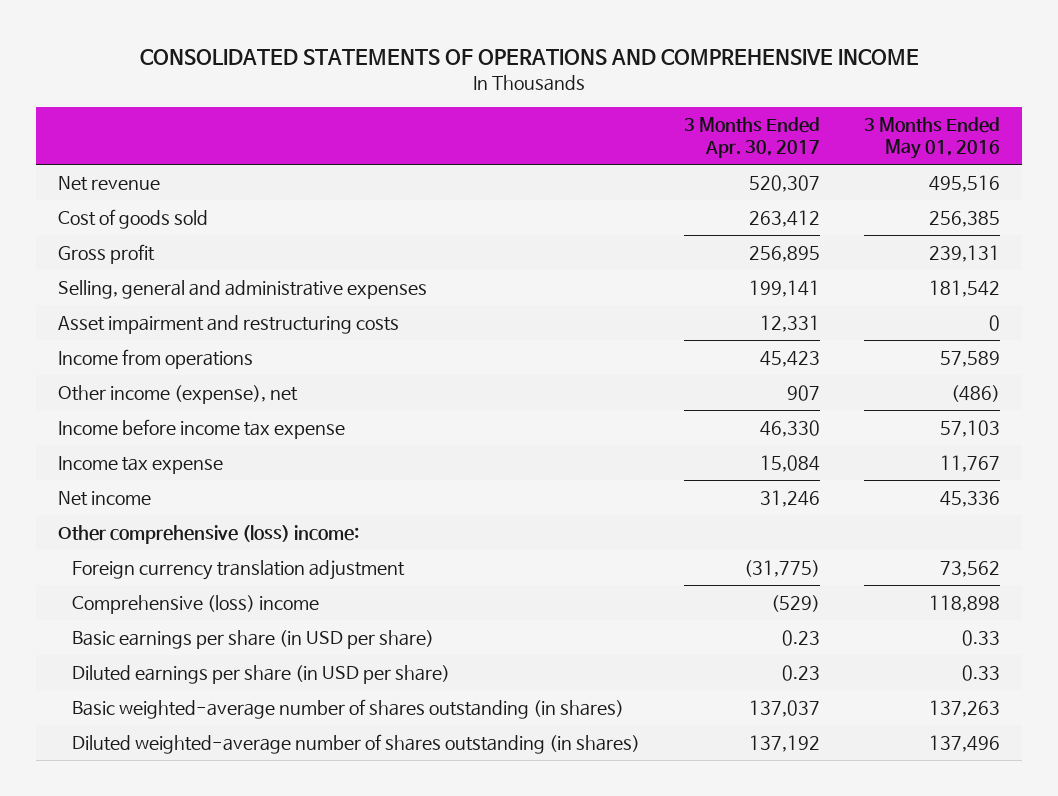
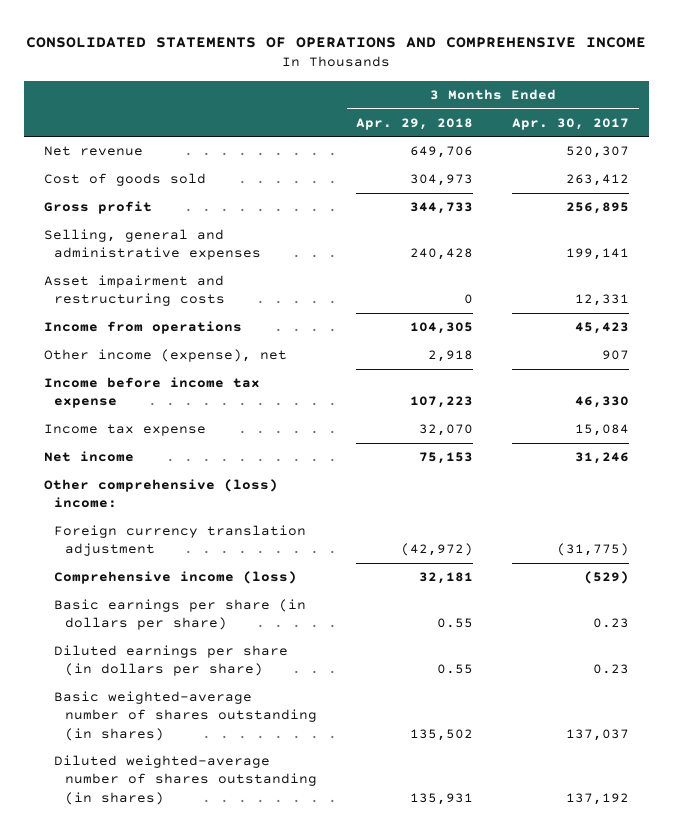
[863,117,1000,159] 3 Months Ended May 01, 2016 -> none
none -> [356,117,474,130] Apr. 29, 2018
[71,595,319,615] Comprehensive (loss) income -> [54,571,298,585] Comprehensive income (loss)
[71,630,434,650] Basic earnings per share (in USD per share) -> [54,599,307,631] Basic earnings per share (in dollars per share)
[71,665,450,685] Diluted earnings per share (in USD per share) -> [54,645,289,677] Diluted earnings per share (in dollars per share)

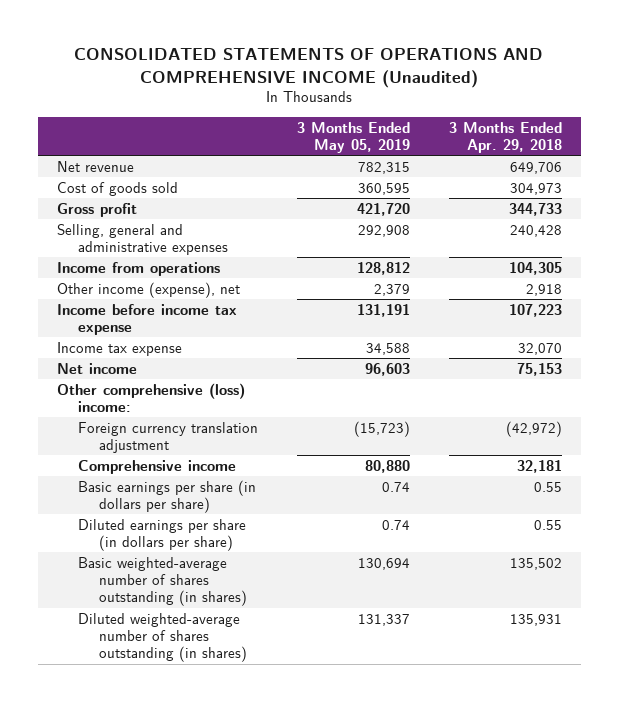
[26,36,647,48] CONSOLIDATED STATEMENTS OF OPERATIONS AND COMPREHENSIVE INCOME -> [74,48,544,88] CONSOLIDATED STATEMENTS OF OPERATIONS AND COMPREHENSIVE INCOME (Unaudited)
[512,117,630,130] Apr. 30, 2017 -> none
none -> [296,121,410,153] 3 Months Ended May 05, 2019
[43,275,226,307] Asset impairment and restructuring costs -> none
[54,571,298,585] Comprehensive income (loss) -> [78,459,237,474] Comprehensive income

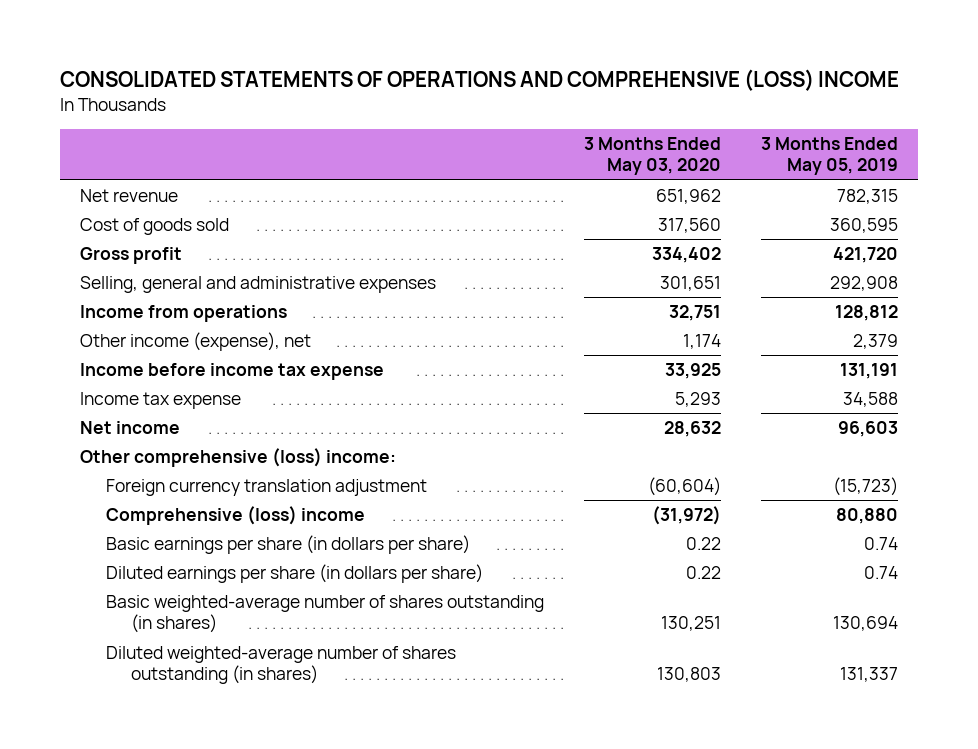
[74,48,544,88] CONSOLIDATED STATEMENTS OF OPERATIONS AND COMPREHENSIVE INCOME (Unaudited) -> [59,69,899,92] CONSOLIDATED STATEMENTS OF OPERATIONS AND COMPREHENSIVE (LOSS) INCOME
[448,121,562,153] 3 Months Ended Apr. 29, 2018 -> none
none -> [583,137,721,176] 3 Months Ended May 03, 2020
[78,459,237,474] Comprehensive income -> [105,506,365,526] Comprehensive (loss) income

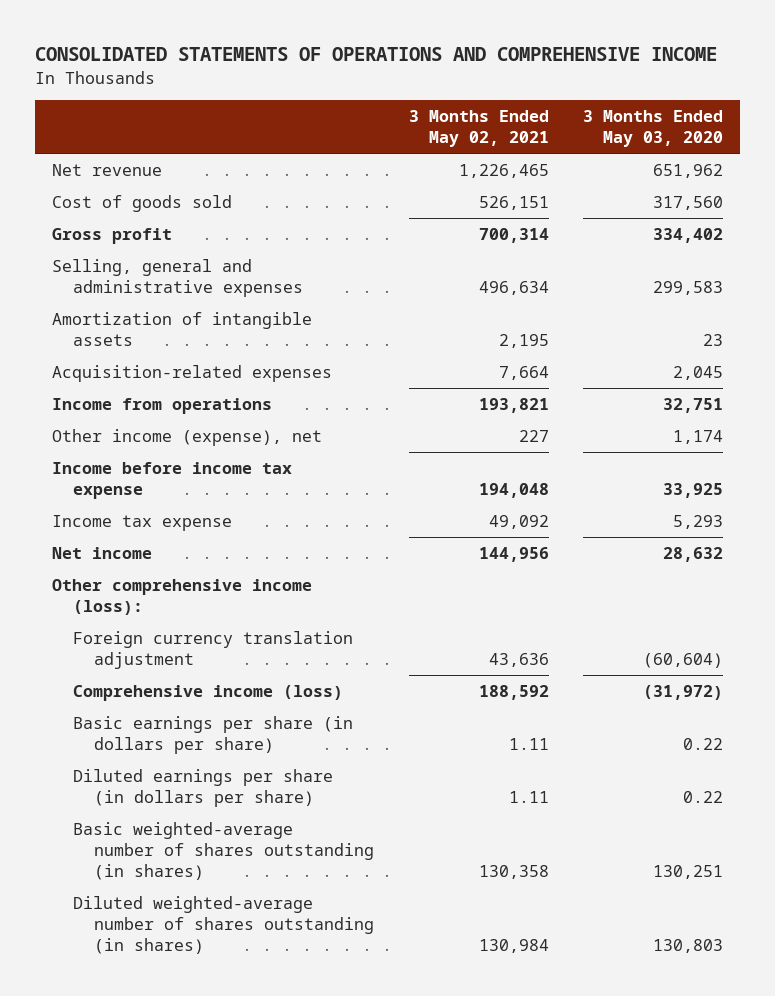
[59,69,899,92] CONSOLIDATED STATEMENTS OF OPERATIONS AND COMPREHENSIVE (LOSS) INCOME -> [35,47,718,62] CONSOLIDATED STATEMENTS OF OPERATIONS AND COMPREHENSIVE INCOME
[761,137,899,176] 3 Months Ended May 05, 2019 -> none
none -> [408,110,549,148] 3 Months Ended May 02, 2021
[659,276,721,292] 301,651 -> [652,281,723,296] 299,583
none -> [52,312,313,347] Amortization of intangible assets
none -> [52,365,333,383] Acquisition-related expenses
[80,448,397,468] Other comprehensive (loss) income: -> [52,579,313,616] Other comprehensive income (loss):
[105,506,365,526] Comprehensive (loss) income -> [73,685,344,702] Comprehensive income (loss)

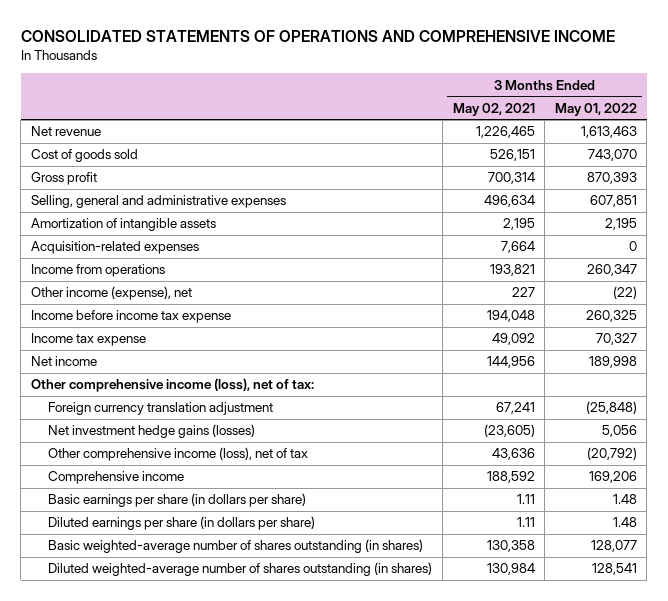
[582,110,723,148] 3 Months Ended May 03, 2020 -> none
none -> [554,102,637,116] May 01, 2022
[52,579,313,616] Other comprehensive income (loss): -> [31,378,315,393] Other comprehensive income (loss), net of tax:
[488,653,549,668] 43,636 -> [495,402,535,415] 67,241
none -> [48,424,256,439] Net investment hedge gains (losses)
none -> [48,447,309,462] Other comprehensive income (loss), net of tax
[73,685,344,702] Comprehensive income (loss) -> [48,471,185,485] Comprehensive income

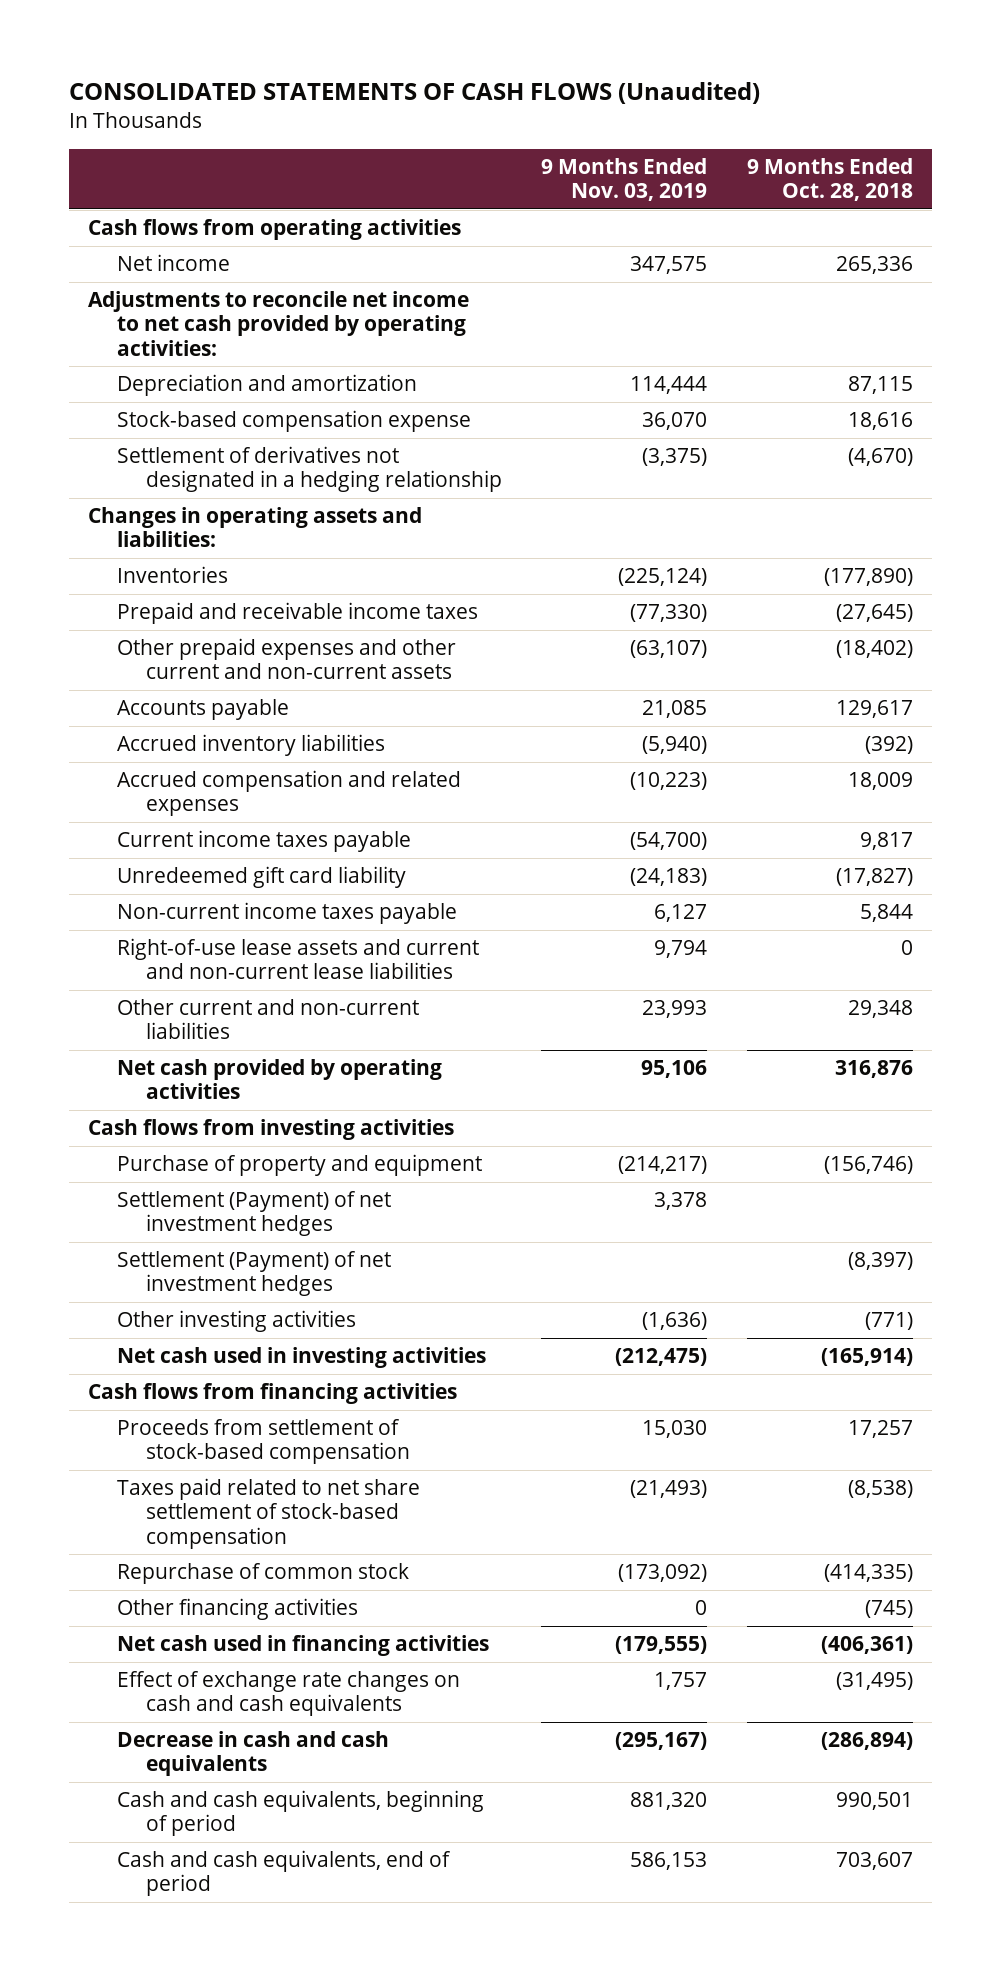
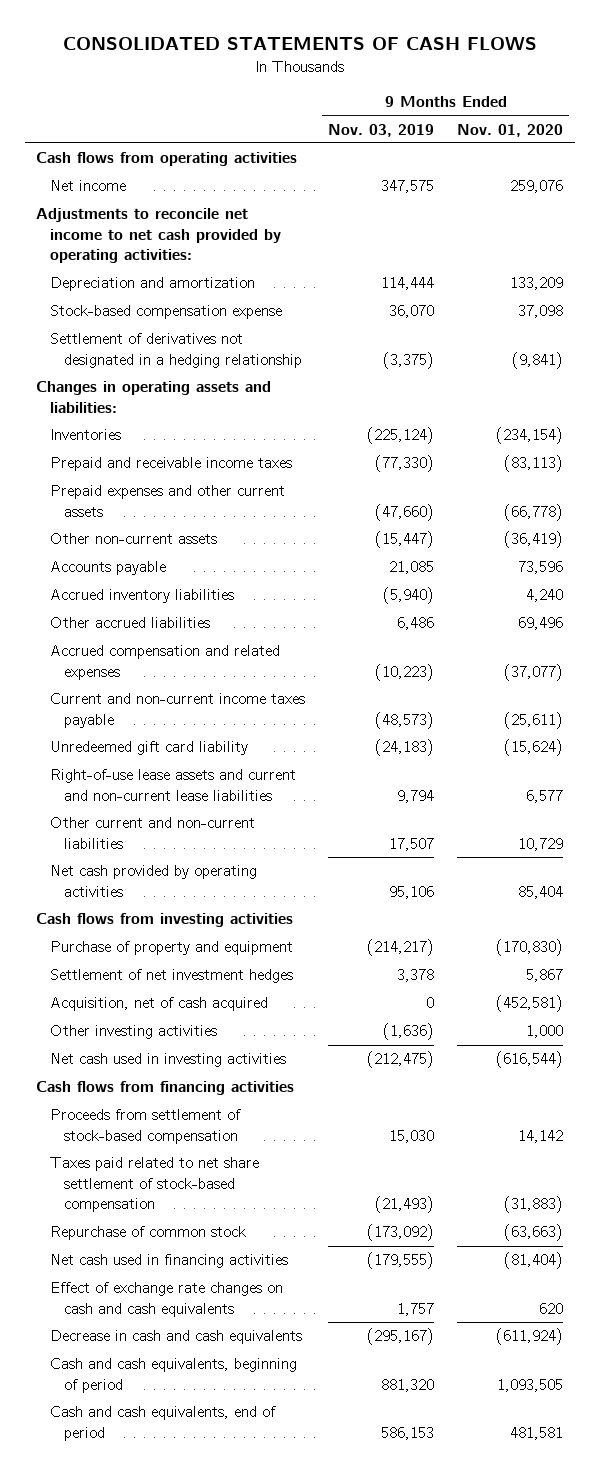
[68,82,760,105] CONSOLIDATED STATEMENTS OF CASH FLOWS (Unaudited) -> [62,36,537,50] CONSOLIDATED STATEMENTS OF CASH FLOWS
[746,157,913,202] 9 Months Ended Oct. 28, 2018 -> none
none -> [457,123,564,137] Nov. 01, 2020
[117,638,457,680] Other prepaid expenses and other current and non-current assets -> [50,485,286,517] Prepaid expenses and other current assets
[630,640,708,659] (63,107) -> [375,503,435,521] (47,660)
none -> [50,533,218,545] Other non-current assets
none -> [50,617,211,629] Other accrued liabilities
[117,830,412,853] Current income taxes payable -> [50,693,306,728] Current and non-current income taxes payable
[630,832,708,851] (54,700) -> [375,711,435,729] (48,573)
[117,902,458,925] Non-current income taxes payable -> none
[642,1000,708,1019] 23,993 -> [389,837,435,851] 17,507
[117,1251,392,1297] Settlement (Payment) of net investment hedges -> none
[117,1191,392,1237] Settlement (Payment) of net investment hedges -> [50,969,294,984] Settlement of net investment hedges
none -> [50,997,269,1012] Acquisition, net of cash acquired
[117,1598,359,1621] Other financing activities -> none

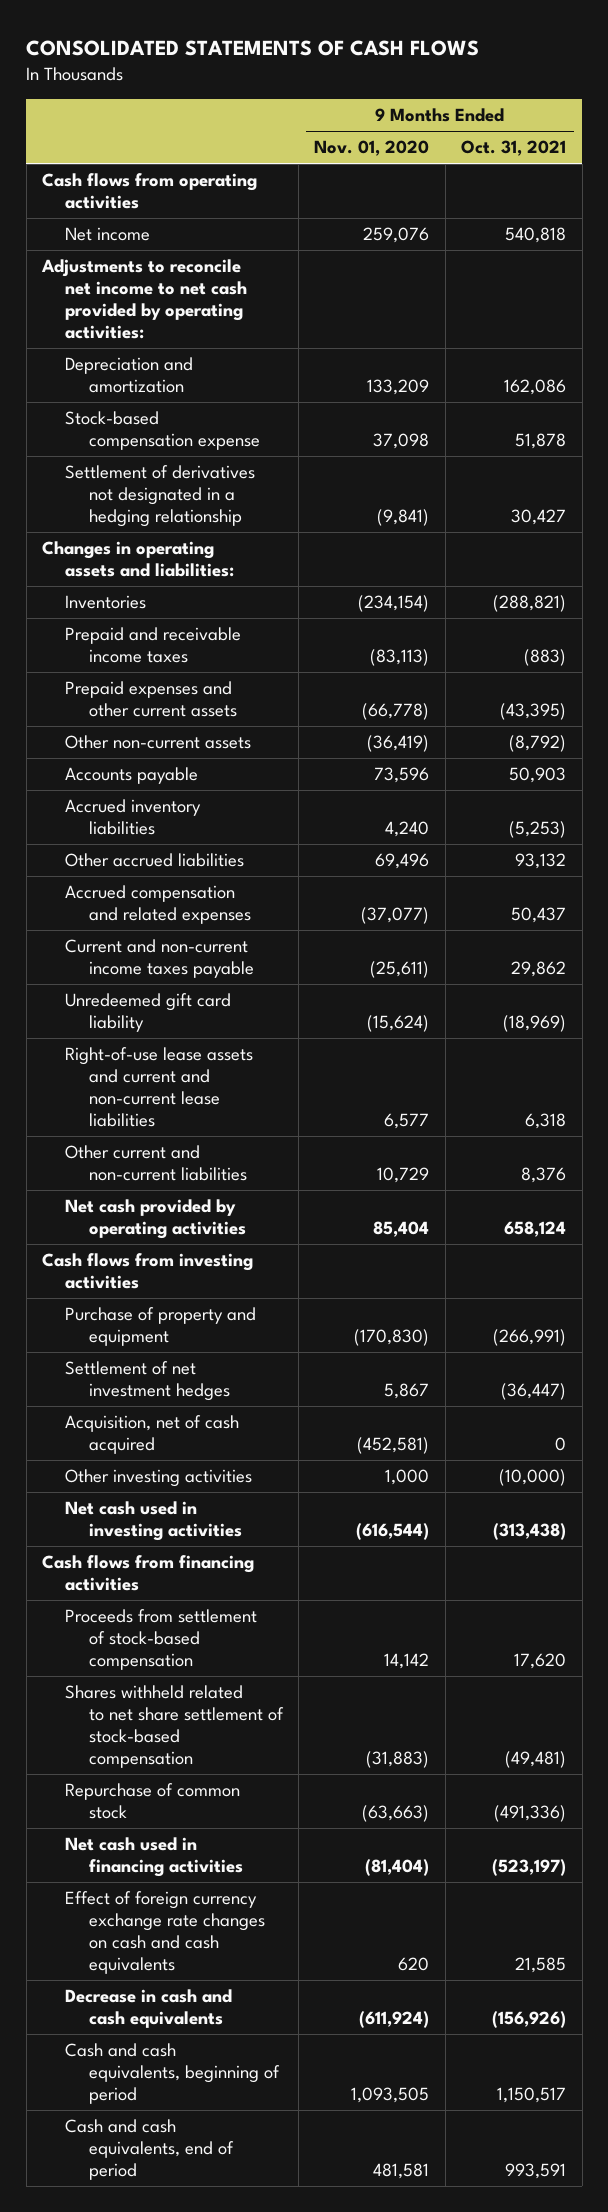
[328,123,435,137] Nov. 03, 2019 -> none
none -> [461,140,567,157] Oct. 31, 2021
[50,1157,260,1213] Taxes paid related to net share settlement of stock-based compensation -> [65,1685,284,1768] Shares withheld related to net share settlement of stock-based compensation
[50,1282,284,1317] Effect of exchange rate changes on cash and cash equivalents -> [65,1891,265,1974] Effect of foreign currency exchange rate changes on cash and cash equivalents

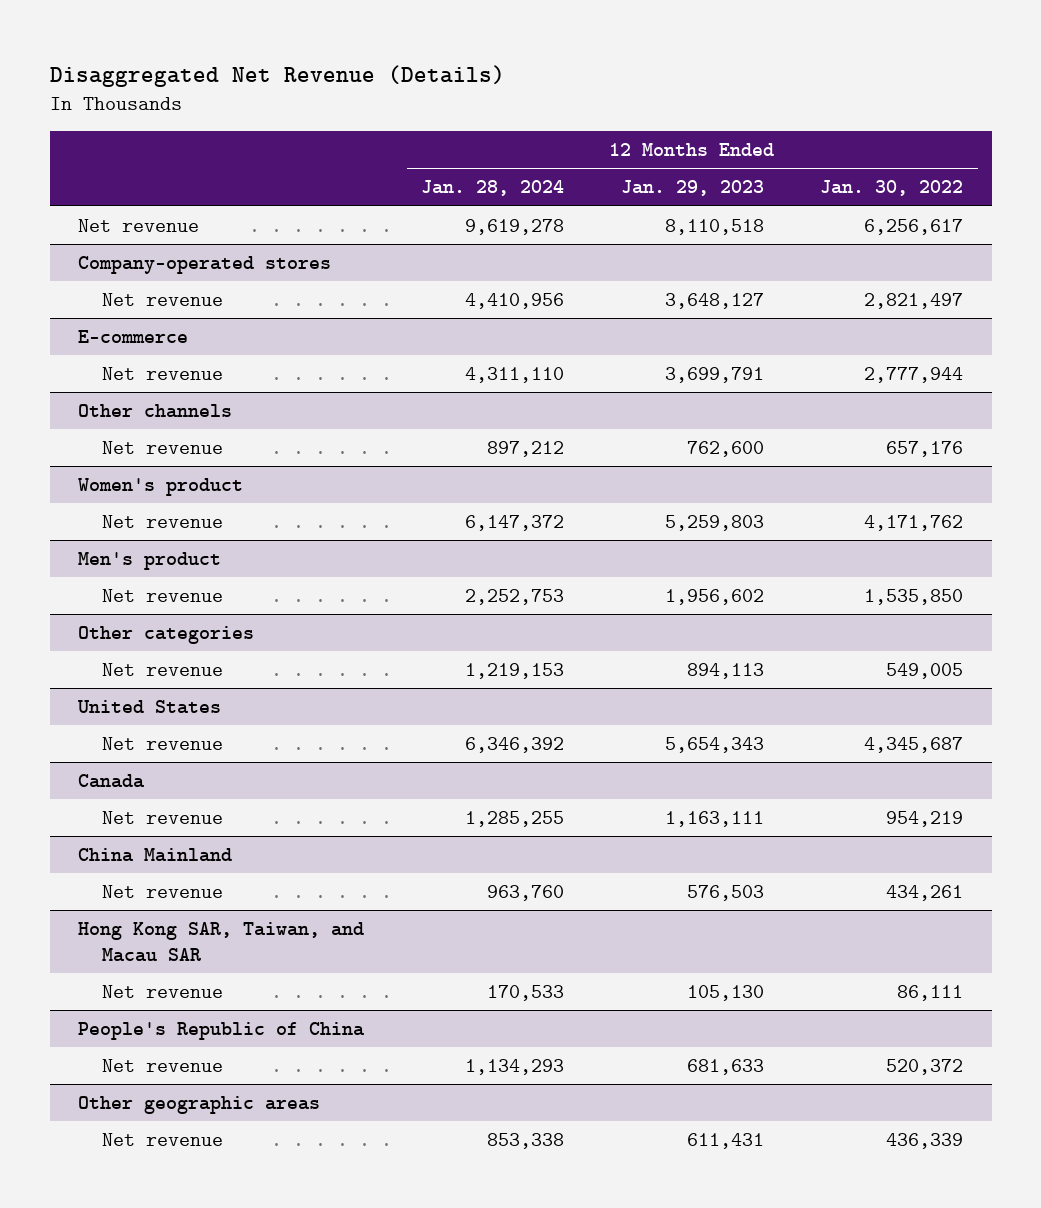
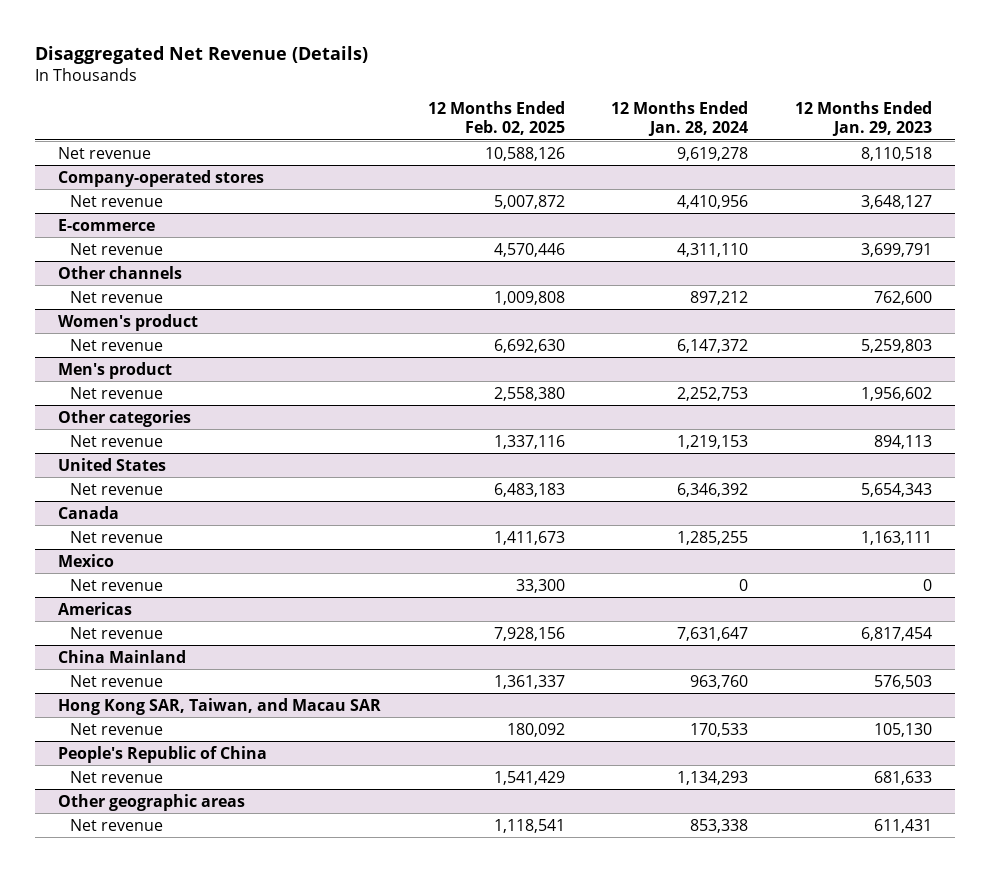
[820,180,964,197] Jan. 30, 2022 -> none
none -> [427,101,565,136] 12 Months Ended Feb. 02, 2025
none -> [58,553,115,567] Mexico
none -> [70,578,164,591] Net revenue
none -> [58,601,133,615] Americas
none -> [70,626,164,639] Net revenue

